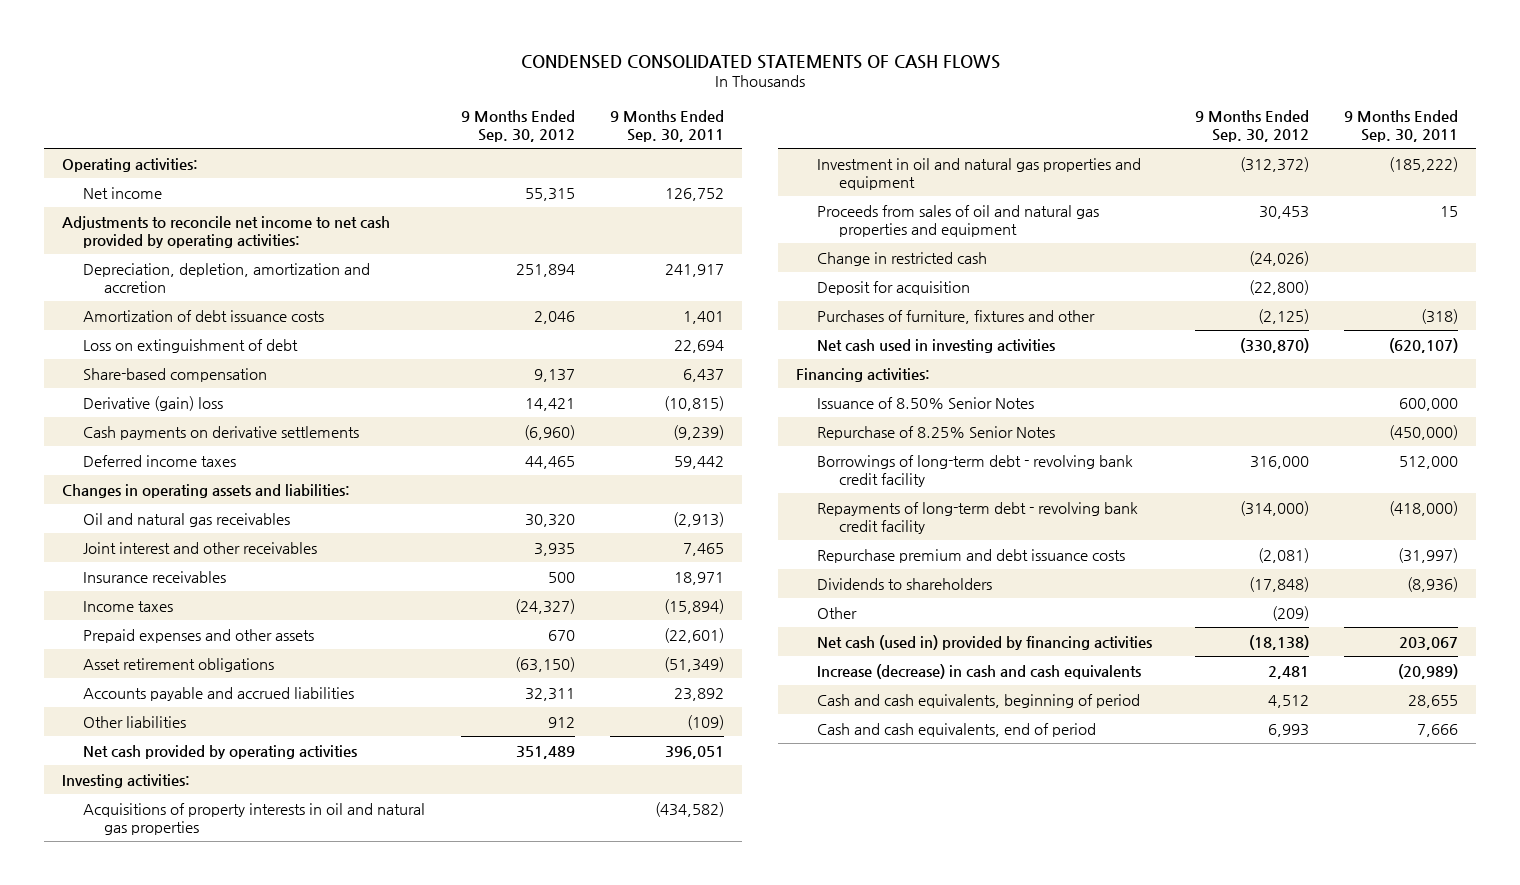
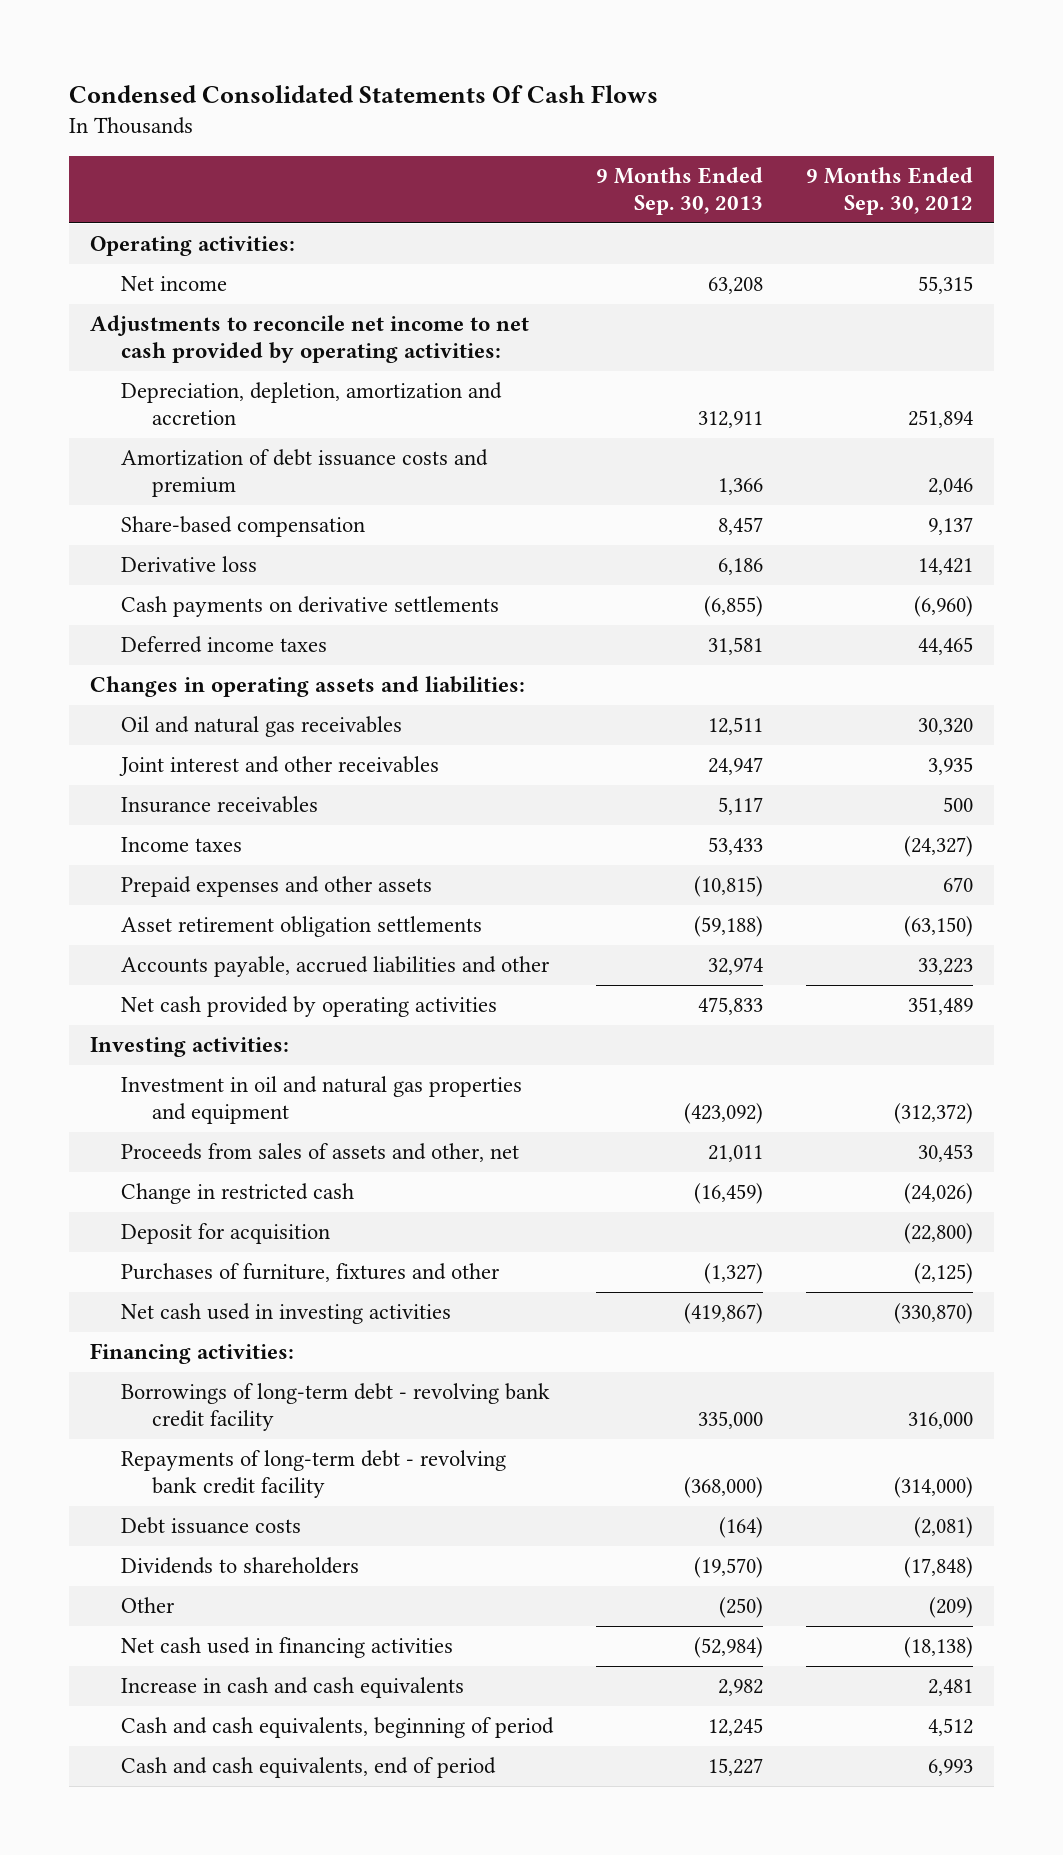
[521,54,1001,69] CONDENSED CONSOLIDATED STATEMENTS OF CASH FLOWS -> [68,85,658,104] Condensed Consolidated Statements Of Cash Flows
[610,109,725,142] 9 Months Ended Sep. 30, 2011 -> none
none -> [595,167,763,215] 9 Months Ended Sep. 30, 2013
[83,338,299,353] Loss on extinguishment of debt -> none
[83,309,325,322] Amortization of debt issuance costs -> [120,449,488,498] Amortization of debt issuance costs and premium
[83,395,224,411] Derivative (gain) loss -> [120,556,257,573] Derivative loss
[83,715,187,728] Other liabilities -> none
[83,657,275,672] Asset retirement obligations -> [120,916,482,938] Asset retirement obligation settlements
[83,686,355,701] Accounts payable and accrued liabilities -> [120,956,550,978] Accounts payable, accrued liabilities and other
[524,687,575,701] 32,311 -> [917,958,973,976] 33,223
[83,802,426,835] Acquisitions of property interests in oil and natural gas properties -> none
[817,204,1100,237] Proceeds from sales of oil and natural gas properties and equipment -> [120,1143,519,1163] Proceeds from sales of assets and other, net
[817,396,1035,409] Issuance of 8.50% Senior Notes -> none
[817,425,1056,440] Repurchase of 8.25% Senior Notes -> none
[817,548,1126,563] Repurchase premium and debt issuance costs -> [120,1517,301,1535] Debt issuance costs
[817,634,1153,650] Net cash (used in) provided by financing activities -> [120,1637,453,1659] Net cash used in financing activities
[817,663,1142,679] Increase (decrease) in cash and cash equivalents -> [120,1677,464,1699] Increase in cash and cash equivalents

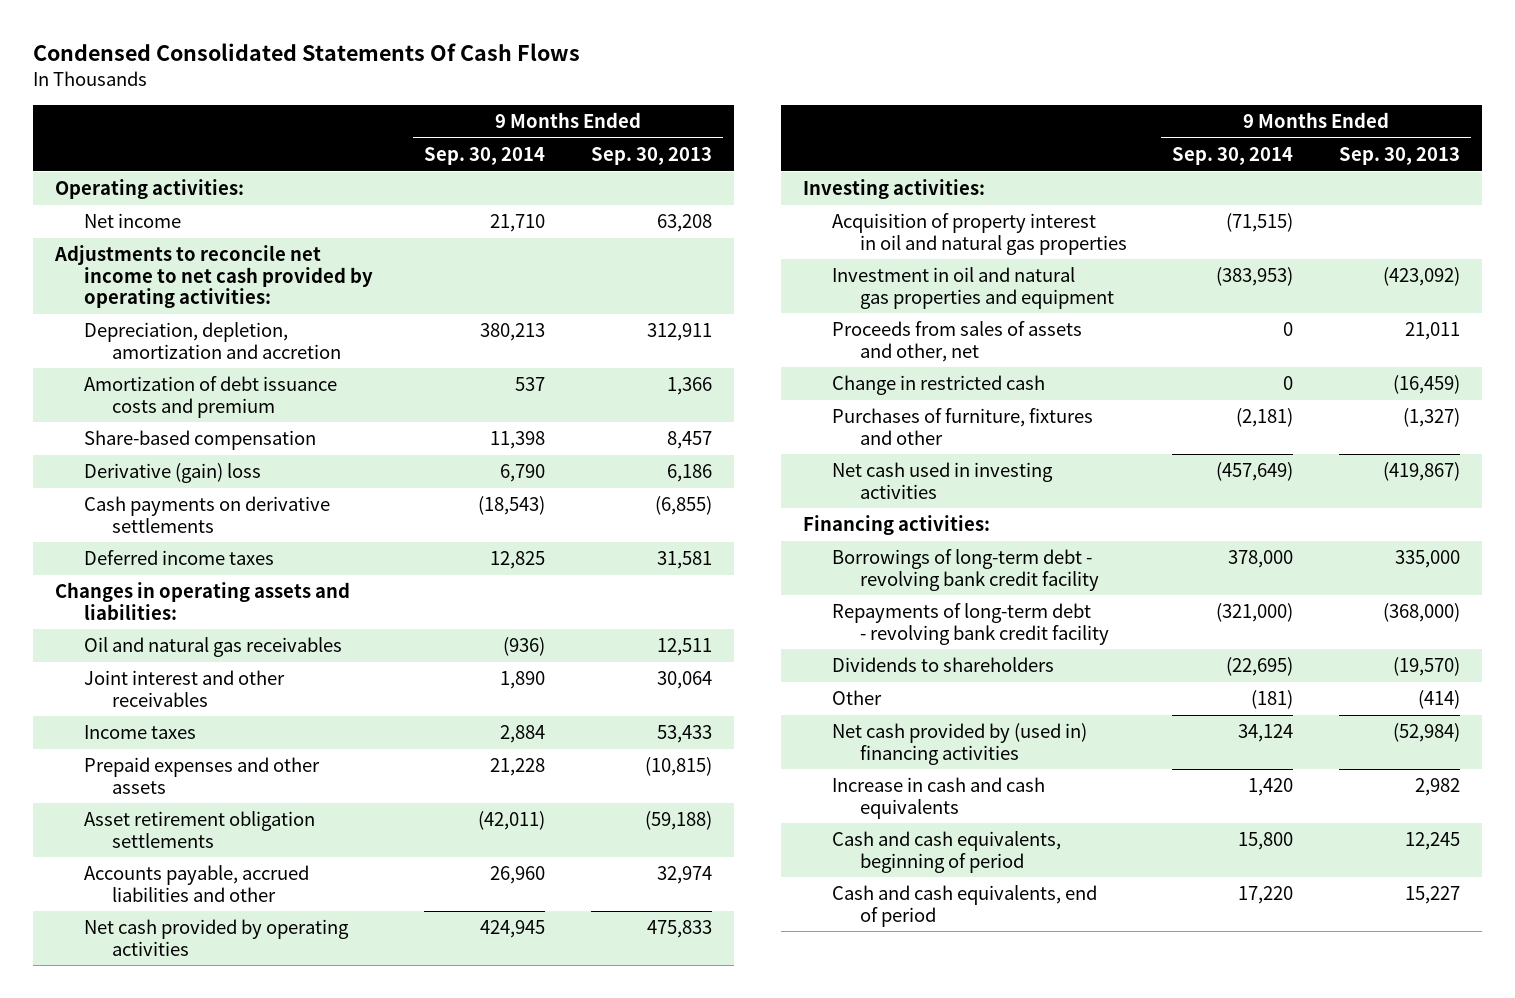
[805,167,973,215] 9 Months Ended Sep. 30, 2012 -> none
none -> [424,146,546,165] Sep. 30, 2014
[120,556,257,573] Derivative loss -> [83,463,261,484] Derivative (gain) loss
[120,796,318,814] Insurance receivables -> none
[707,757,763,776] 24,947 -> [656,671,712,690] 30,064
none -> [831,213,1127,255] Acquisition of property interest in oil and natural gas properties
[120,1223,330,1245] Deposit for acquisition -> none
[120,1517,301,1535] Debt issuance costs -> none
[718,1597,763,1619] (250) -> [1417,690,1460,710] (414)
[120,1637,453,1659] Net cash used in financing activities -> [831,723,1087,765] Net cash provided by (used in) financing activities

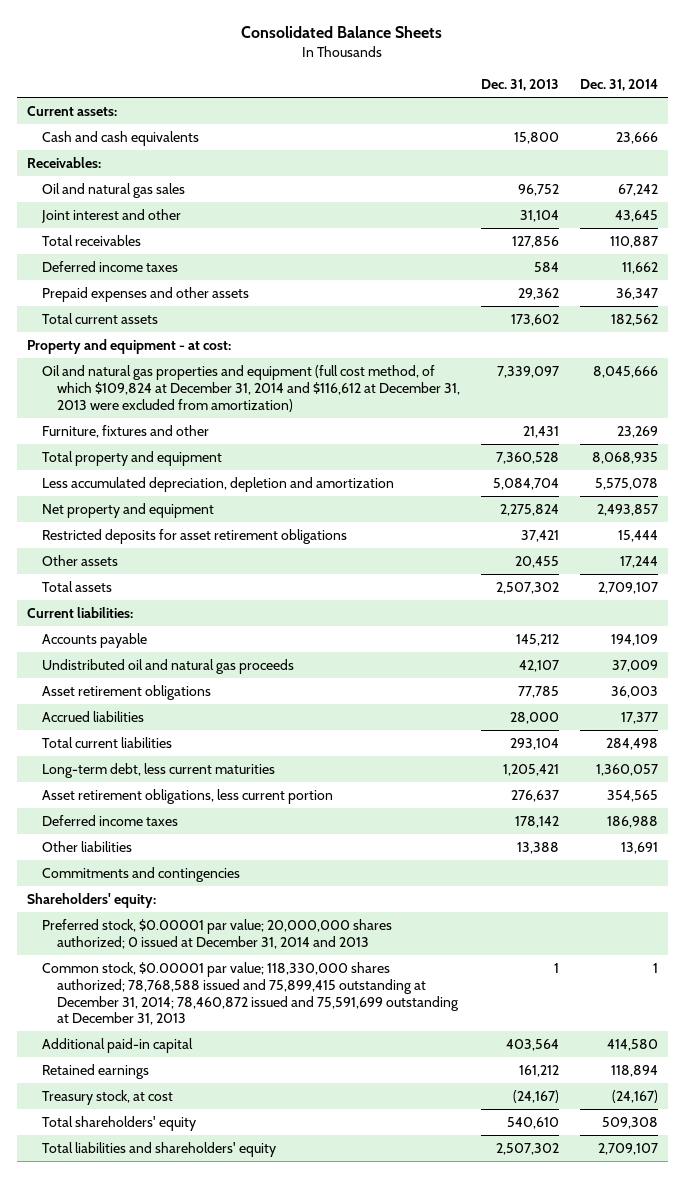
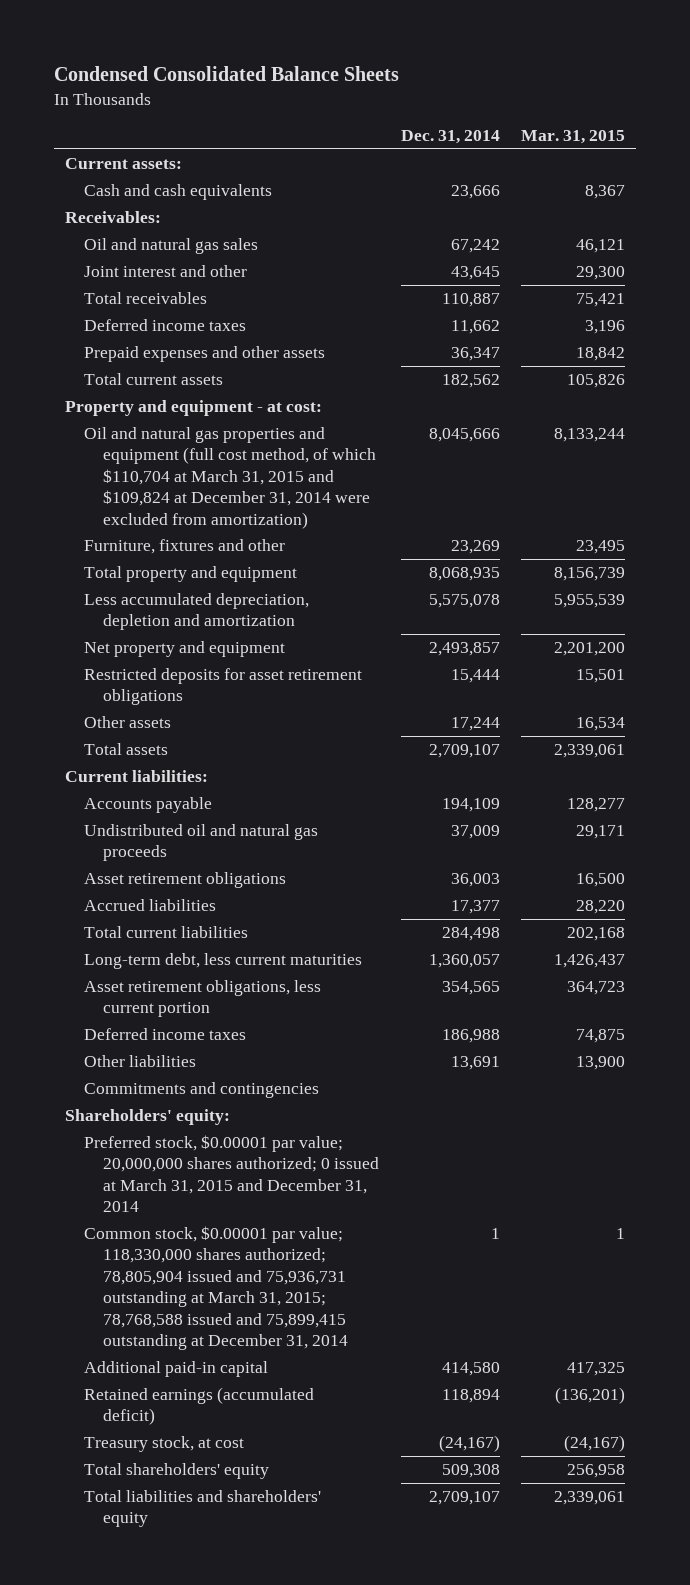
[241,26,443,39] Consolidated Balance Sheets -> [54,66,400,82] Condensed Consolidated Balance Sheets
[481,78,560,91] Dec. 31, 2013 -> none
none -> [521,129,626,144] Mar. 31, 2015
[42,364,461,412] Oil and natural gas properties and equipment (full cost method, of which $109,824 at December 31, 2014 and $116,612 at December 31, 2013 were excluded from amortization) -> [84,426,377,529] Oil and natural gas properties and equipment (full cost method, of which $110,704 at March 31, 2015 and $109,824 at December 31, 2014 were excluded from amortization)
[42,918,393,949] Preferred stock, $0.00001 par value; 20,000,000 shares authorized; 0 issued at December 31, 2014 and 2013 -> [84,1134,380,1213] Preferred stock, $0.00001 par value; 20,000,000 shares authorized; 0 issued at March 31, 2015 and December 31, 2014
[42,961,460,1026] Common stock, $0.00001 par value; 118,330,000 shares authorized; 78,768,588 issued and 75,899,415 outstanding at December 31, 2014; 78,460,872 issued and 75,591,699 outstanding at December 31, 2013 -> [84,1225,349,1350] Common stock, $0.00001 par value; 118,330,000 shares authorized; 78,805,904 issued and 75,936,731 outstanding at March 31, 2015; 78,768,588 issued and 75,899,415 outstanding at December 31, 2014
[42,1063,150,1079] Retained earnings -> [84,1386,315,1426] Retained earnings (accumulated deficit)

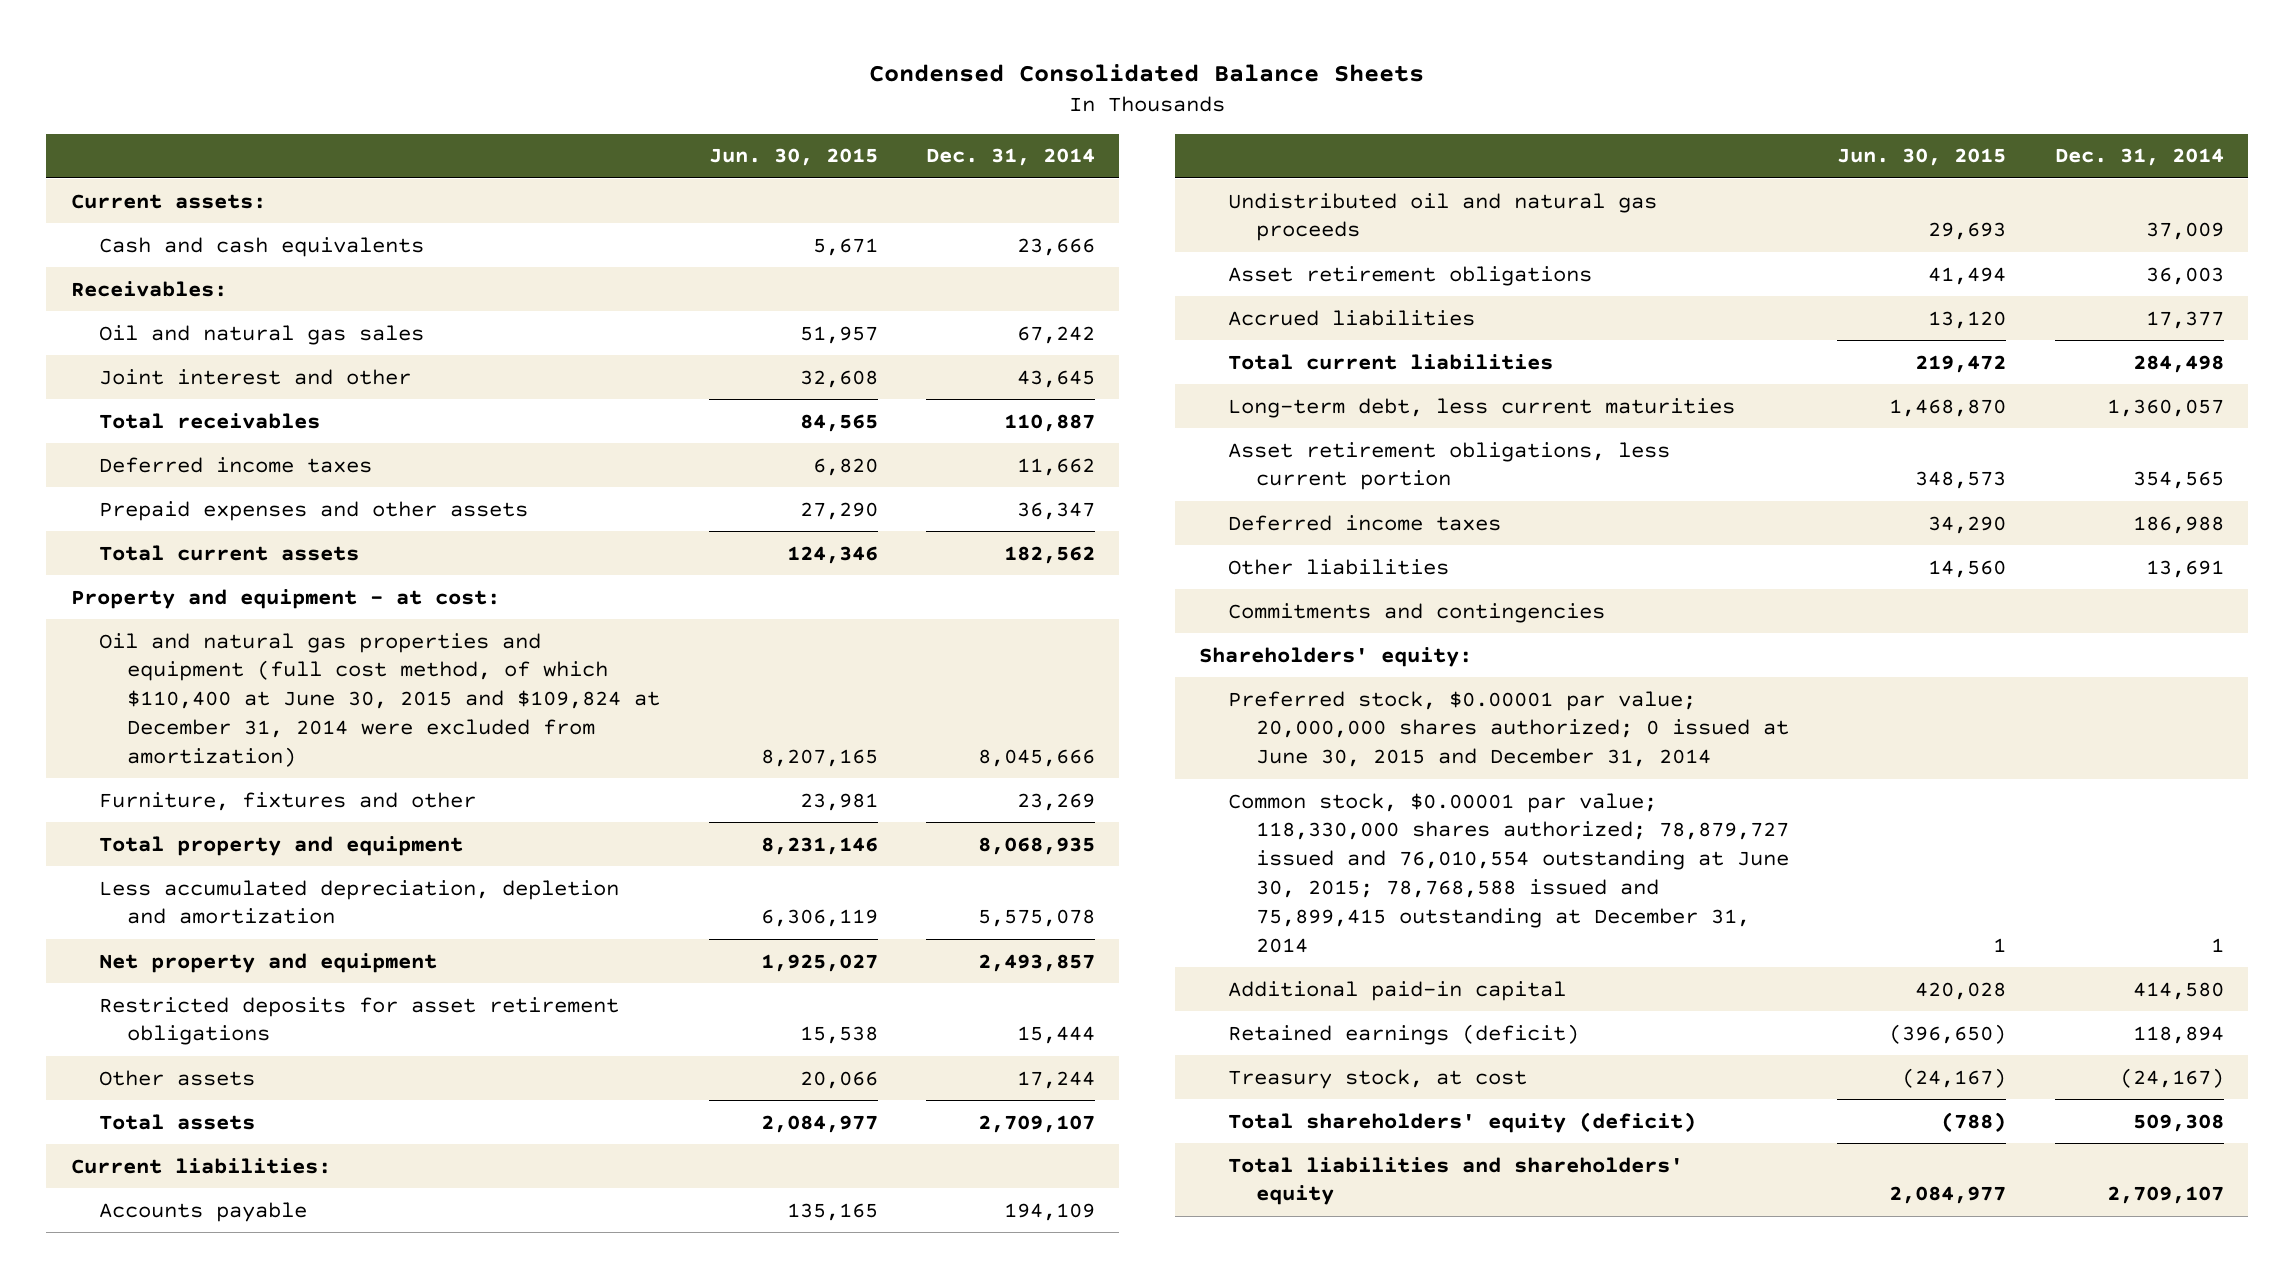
[521,129,626,144] Mar. 31, 2015 -> none
none -> [708,148,878,167] Jun. 30, 2015
[84,426,377,529] Oil and natural gas properties and equipment (full cost method, of which $110,704 at March 31, 2015 and $109,824 at December 31, 2014 were excluded from amortization) -> [98,632,661,767] Oil and natural gas properties and equipment (full cost method, of which $110,400 at June 30, 2015 and $109,824 at December 31, 2014 were excluded from amortization)
[84,1134,380,1213] Preferred stock, $0.00001 par value; 20,000,000 shares authorized; 0 issued at March 31, 2015 and December 31, 2014 -> [1227,690,1790,768] Preferred stock, $0.00001 par value; 20,000,000 shares authorized; 0 issued at June 30, 2015 and December 31, 2014
[84,1225,349,1350] Common stock, $0.00001 par value; 118,330,000 shares authorized; 78,805,904 issued and 75,936,731 outstanding at March 31, 2015; 78,768,588 issued and 75,899,415 outstanding at December 31, 2014 -> [1227,792,1790,953] Common stock, $0.00001 par value; 118,330,000 shares authorized; 78,879,727 issued and 76,010,554 outstanding at June 30, 2015; 78,768,588 issued and 75,899,415 outstanding at December 31, 2014
[84,1386,315,1426] Retained earnings (accumulated deficit) -> [1227,1023,1579,1045] Retained earnings (deficit)
[84,1462,270,1479] Total shareholders' equity -> [1227,1111,1696,1133] Total shareholders' equity (deficit)

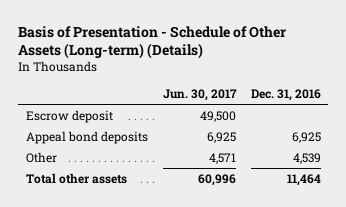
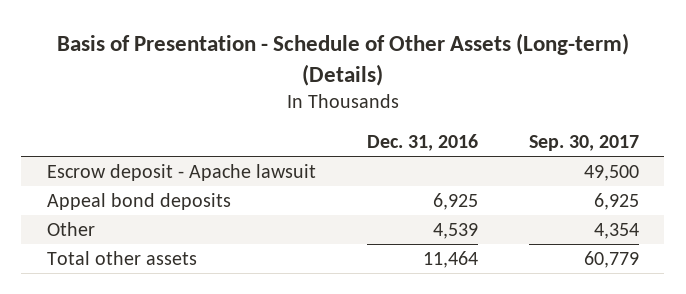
[162,89,237,102] Jun. 30, 2017 -> none
none -> [528,135,639,152] Sep. 30, 2017
[25,109,113,123] Escrow deposit -> [46,163,316,181] Escrow deposit - Apache lawsuit

